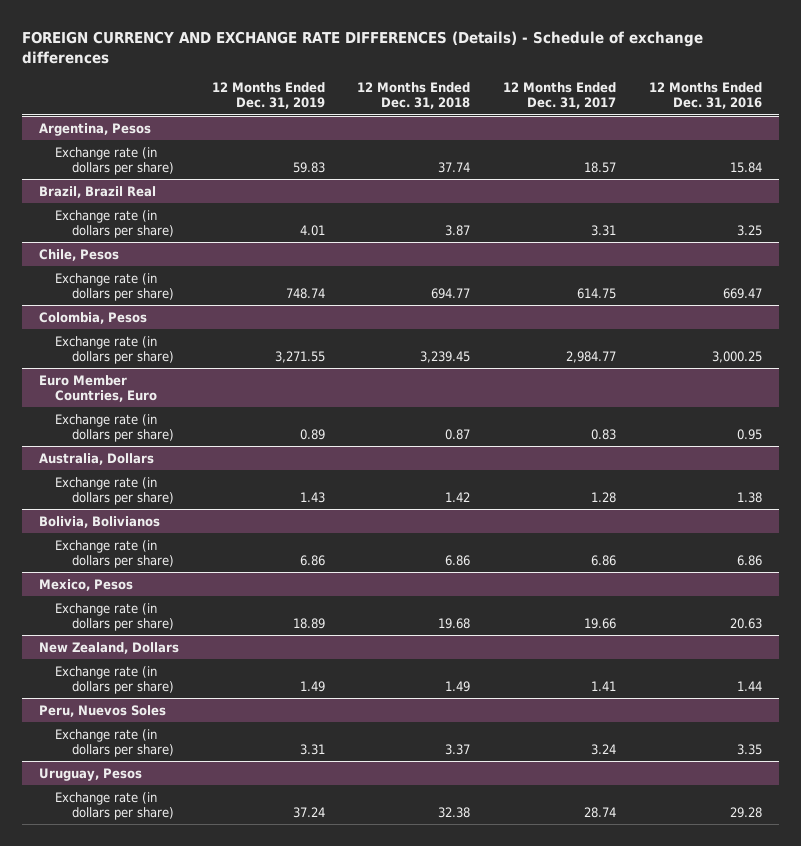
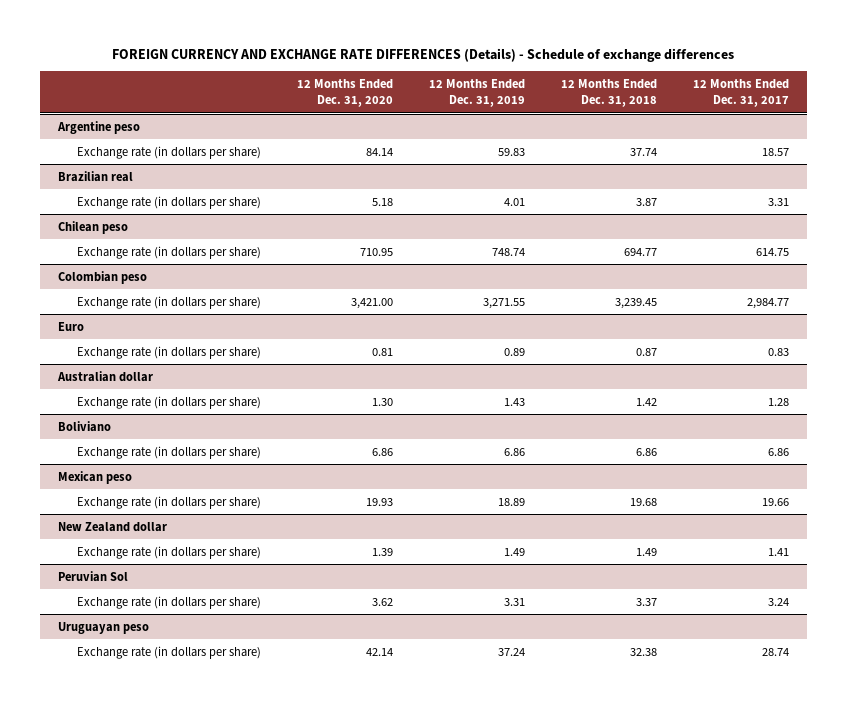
[649,82,763,110] 12 Months Ended Dec. 31, 2016 -> none
none -> [297,79,394,108] 12 Months Ended Dec. 31, 2020
[38,122,151,136] Argentina, Pesos -> [56,120,140,134] Argentine peso
[38,185,156,198] Brazil, Brazil Real -> [57,170,133,182] Brazilian real
[38,248,119,261] Chile, Pesos -> [57,220,128,234] Chilean peso
[38,311,147,324] Colombia, Pesos -> [57,270,147,284] Colombian peso
[38,374,158,402] Euro Member Countries, Euro -> [57,321,84,331] Euro
[38,452,154,465] Australia, Dollars -> [56,370,153,382] Australian dollar
[38,515,160,528] Bolivia, Bolivianos -> [57,420,111,432] Boliviano
[38,578,133,591] Mexico, Pesos -> [57,470,132,484] Mexican peso
[38,641,179,654] New Zealand, Dollars -> [57,521,167,532] New Zealand dollar
[38,704,166,717] Peru, Nuevos Soles -> none
none -> [57,570,128,582] Peruvian Sol
[38,767,142,781] Uruguay, Pesos -> [57,621,149,634] Uruguayan peso

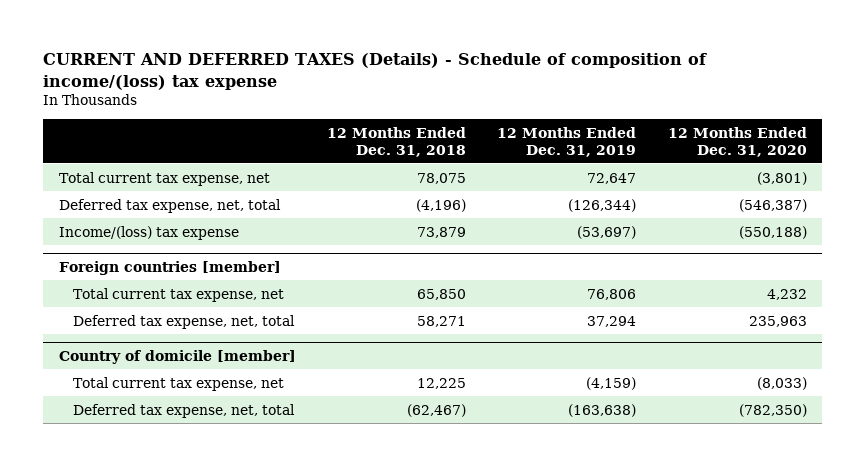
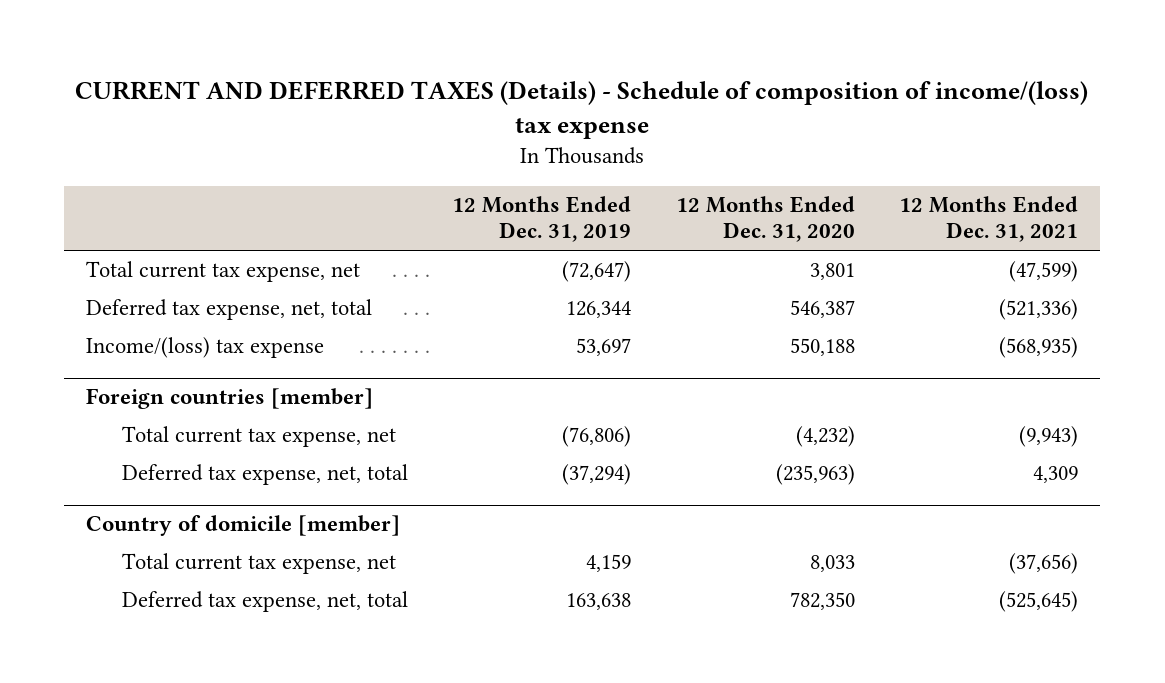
[327,126,467,157] 12 Months Ended Dec. 31, 2018 -> none
none -> [899,195,1079,243] 12 Months Ended Dec. 31, 2021
[587,172,637,184] 72,647 -> [562,261,632,283] (72,647)
[756,171,807,185] (3,801) -> [809,263,855,281] 3,801
[568,198,637,212] (126,344) -> [566,301,632,319] 126,344
[738,198,807,212] (546,387) -> [789,300,855,319] 546,387
[577,225,637,239] (53,697) -> [576,338,632,357] 53,697
[738,225,807,239] (550,188) -> [789,338,855,357] 550,188
[587,288,637,300] 76,806 -> [562,426,632,448] (76,806)
[766,288,807,300] 4,232 -> [795,426,855,448] (4,232)
[587,315,637,327] 37,294 -> [562,464,632,486] (37,294)
[748,315,807,327] 235,963 -> [775,464,855,486] (235,963)
[586,376,637,390] (4,159) -> [586,554,632,573] 4,159
[756,376,807,390] (8,033) -> [809,555,855,573] 8,033
[568,403,637,417] (163,638) -> [566,593,632,611] 163,638
[738,403,807,417] (782,350) -> [789,592,855,611] 782,350

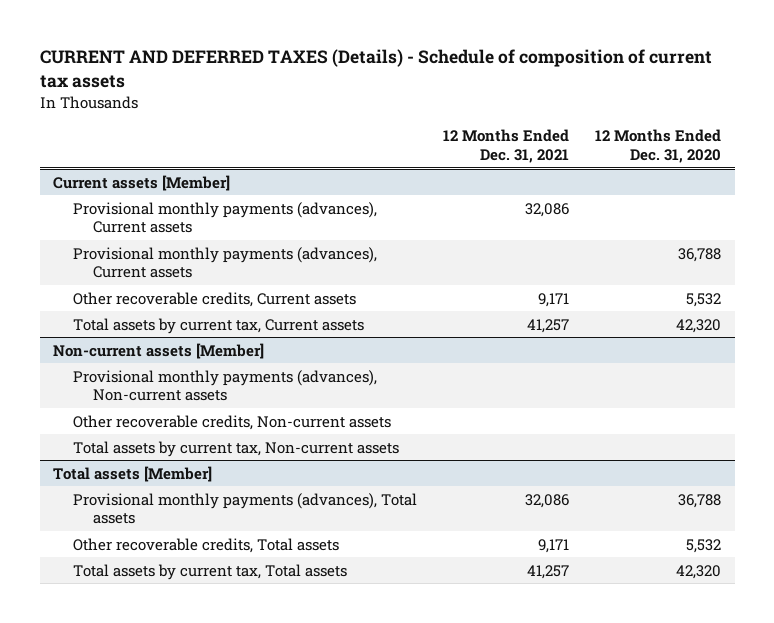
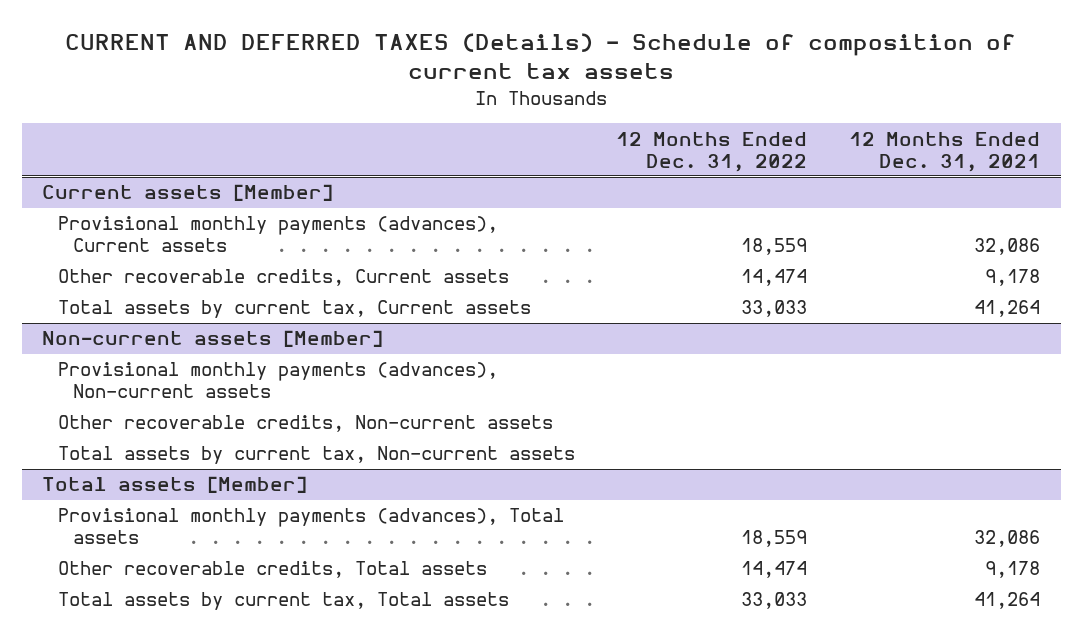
[595,129,722,164] 12 Months Ended Dec. 31, 2020 -> none
none -> [616,131,808,172] 12 Months Ended Dec. 31, 2022
[72,246,377,279] Provisional monthly payments (advances), Current assets -> none
[538,292,570,307] 9,171 -> [985,269,1041,287] 9,178
[527,318,570,333] 41,257 -> [974,300,1041,318] 41,264
[538,538,570,553] 9,171 -> [985,561,1041,579] 9,178
[527,564,570,579] 41,257 -> [974,592,1041,610] 41,264

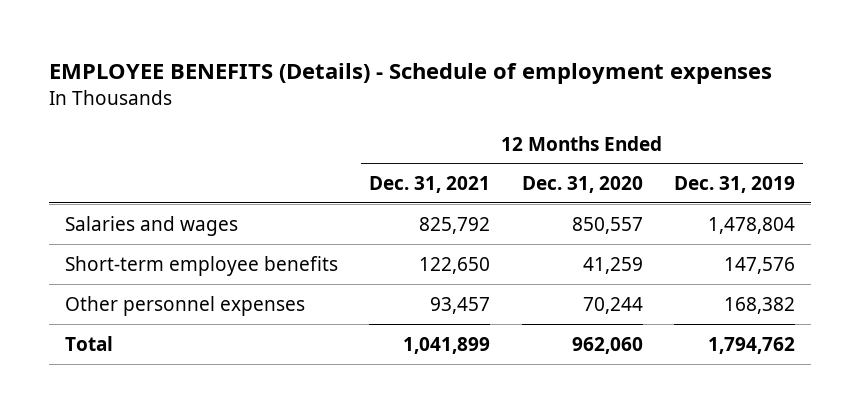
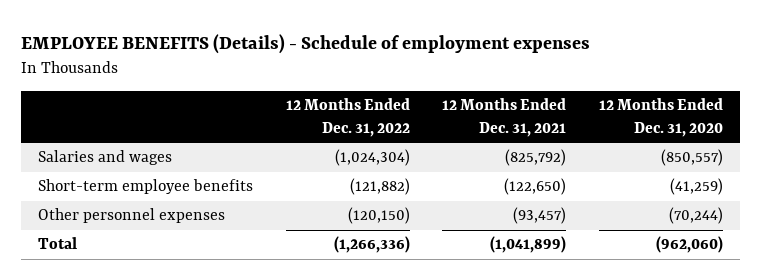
[674,176,796,194] Dec. 31, 2019 -> none
none -> [285,98,410,137] 12 Months Ended Dec. 31, 2022
[419,216,491,234] 825,792 -> [505,149,567,167] (825,792)
[571,216,643,234] 850,557 -> [661,149,724,167] (850,557)
[419,256,491,274] 122,650 -> [504,178,567,196] (122,650)
[582,256,643,274] 41,259 -> [670,178,724,196] (41,259)
[430,296,491,314] 93,457 -> [513,207,567,225] (93,457)
[582,296,643,314] 70,244 -> [669,207,724,225] (70,244)
[403,336,491,354] 1,041,899 -> [490,236,567,254] (1,041,899)
[571,336,643,354] 962,060 -> [656,236,724,254] (962,060)

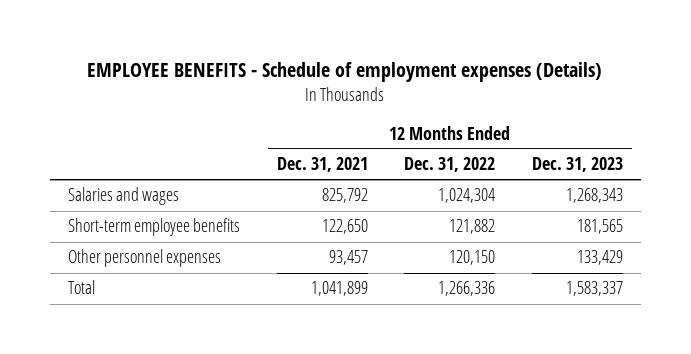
[21,33,591,54] EMPLOYEE BENEFITS (Details) - Schedule of employment expenses -> [87,62,603,83] EMPLOYEE BENEFITS - Schedule of employment expenses (Details)
[599,98,724,137] 12 Months Ended Dec. 31, 2020 -> none
none -> [531,157,623,173] Dec. 31, 2023
[334,149,410,167] (1,024,304) -> [438,188,496,204] 1,024,304
[505,149,567,167] (825,792) -> [321,188,368,204] 825,792
[349,178,410,196] (121,882) -> [449,219,496,235] 121,882
[504,178,567,196] (122,650) -> [321,219,368,235] 122,650
[347,207,410,225] (120,150) -> [449,250,496,266] 120,150
[513,207,567,225] (93,457) -> [328,250,368,266] 93,457
[333,236,410,254] (1,266,336) -> [438,281,496,297] 1,266,336
[490,236,567,254] (1,041,899) -> [310,281,368,297] 1,041,899

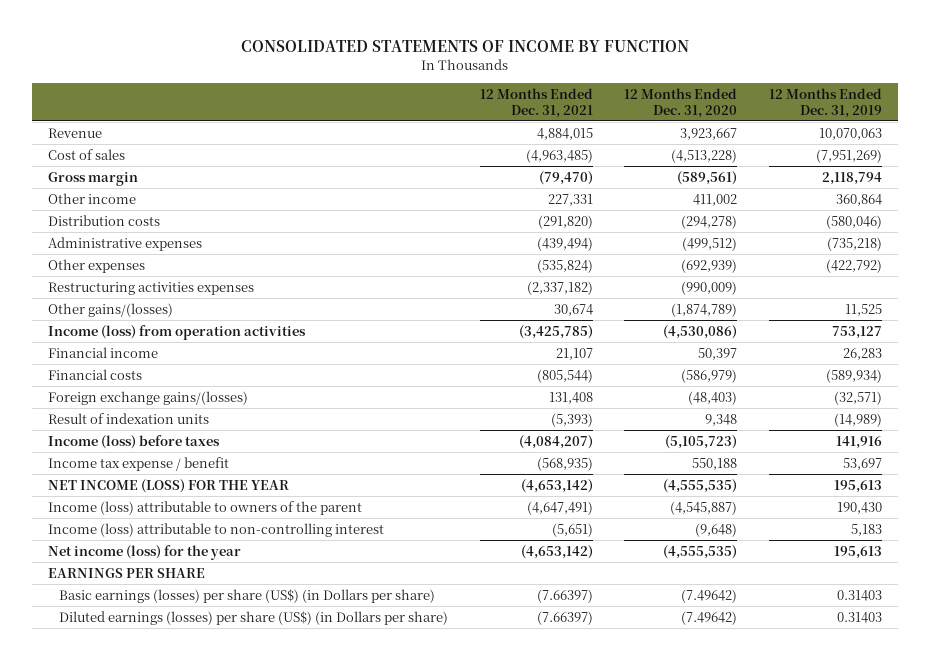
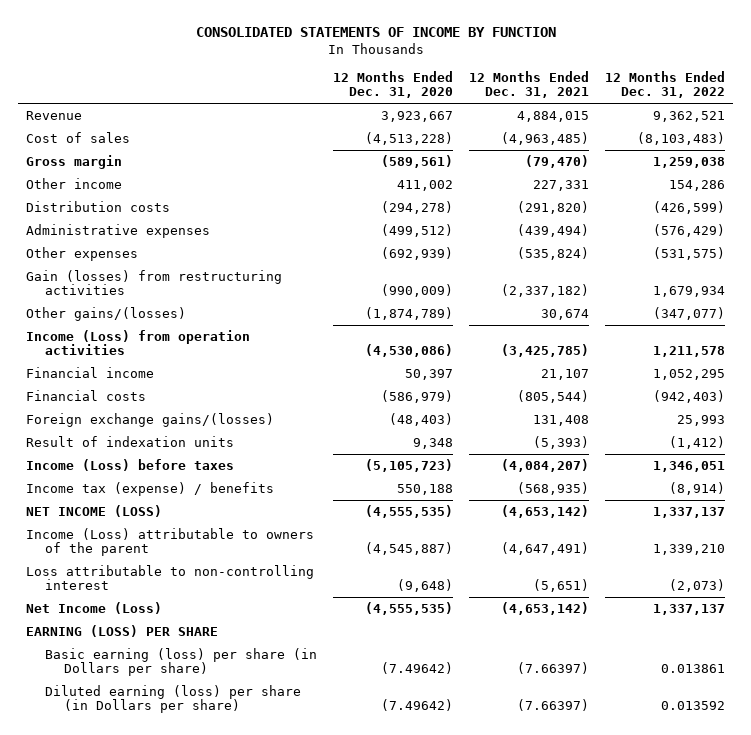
[768,87,882,118] 12 Months Ended Dec. 31, 2019 -> none
none -> [604,71,725,99] 12 Months Ended Dec. 31, 2022
[47,281,254,295] Restructuring activities expenses -> [26,269,283,296] Gain (losses) from restructuring activities
[47,324,306,340] Income (loss) from operation activities -> [26,329,251,356] Income (Loss) from operation activities
[47,434,220,449] Income (loss) before taxes -> [26,458,235,471] Income (Loss) before taxes
[47,456,229,471] Income tax expense / benefit -> [26,481,275,496] Income tax (expense) / benefits
[47,478,289,493] NET INCOME (LOSS) FOR THE YEAR -> [26,504,163,517] NET INCOME (LOSS)
[47,500,362,515] Income (loss) attributable to owners of the parent -> [26,527,315,557] Income (Loss) attributable to owners of the parent
[47,522,384,537] Income (loss) attributable to non-controlling interest -> [26,564,315,591] Loss attributable to non-controlling interest
[47,544,241,560] Net income (loss) for the year -> [26,601,163,614] Net Income (Loss)
[47,567,205,578] EARNINGS PER SHARE -> [26,624,219,637] EARNING (LOSS) PER SHARE
[58,588,435,603] Basic earnings (losses) per share (US$) (in Dollars per share) -> [44,647,317,677] Basic earning (loss) per share (in Dollars per share)
[58,610,448,625] Diluted earnings (losses) per share (US$) (in Dollars per share) -> [44,684,301,714] Diluted earning (loss) per share (in Dollars per share)

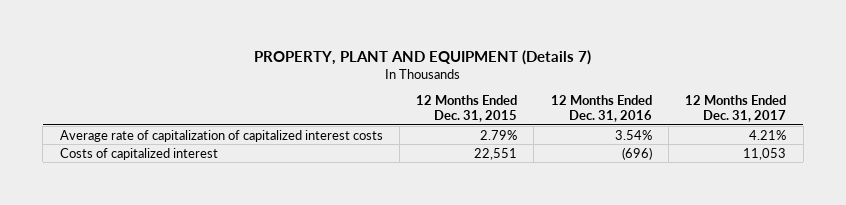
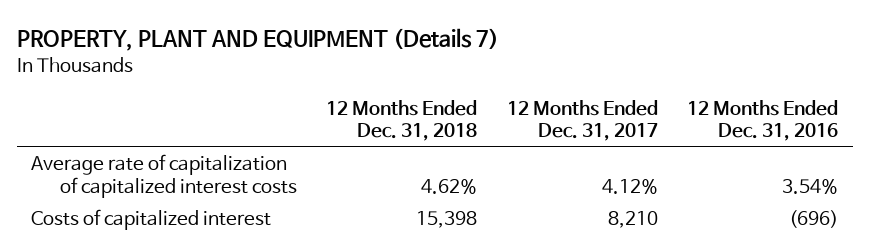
[416,95,518,123] 12 Months Ended Dec. 31, 2015 -> none
none -> [326,99,478,142] 12 Months Ended Dec. 31, 2018
[749,129,787,140] 4.21% -> [601,178,658,194] 4.12%
[743,147,787,160] 11,053 -> [607,211,658,229] 8,210

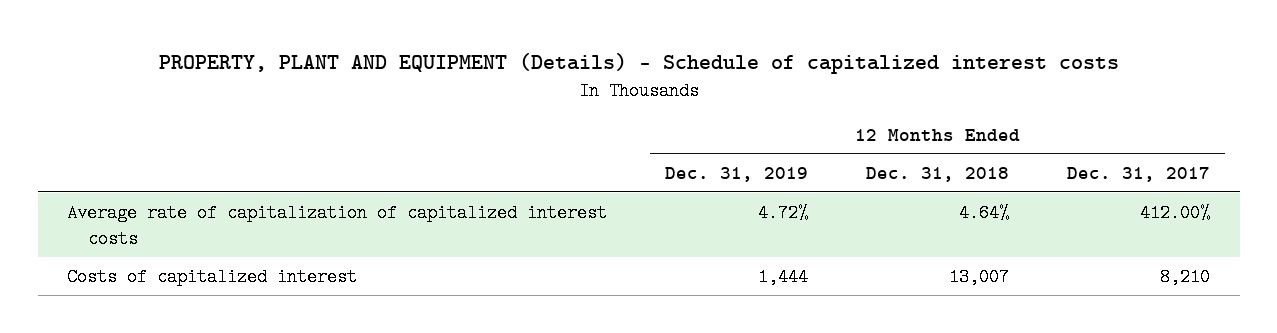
[16,28,499,52] PROPERTY, PLANT AND EQUIPMENT (Details 7) -> [158,52,1119,74] PROPERTY, PLANT AND EQUIPMENT (Details) - Schedule of capitalized interest costs
[687,99,839,142] 12 Months Ended Dec. 31, 2016 -> none
none -> [664,166,808,182] Dec. 31, 2019
[421,178,478,194] 4.62% -> [959,204,1010,223] 4.64%
[601,178,658,194] 4.12% -> [1140,204,1211,223] 412.00%
[416,211,478,229] 15,398 -> [949,268,1010,287] 13,007

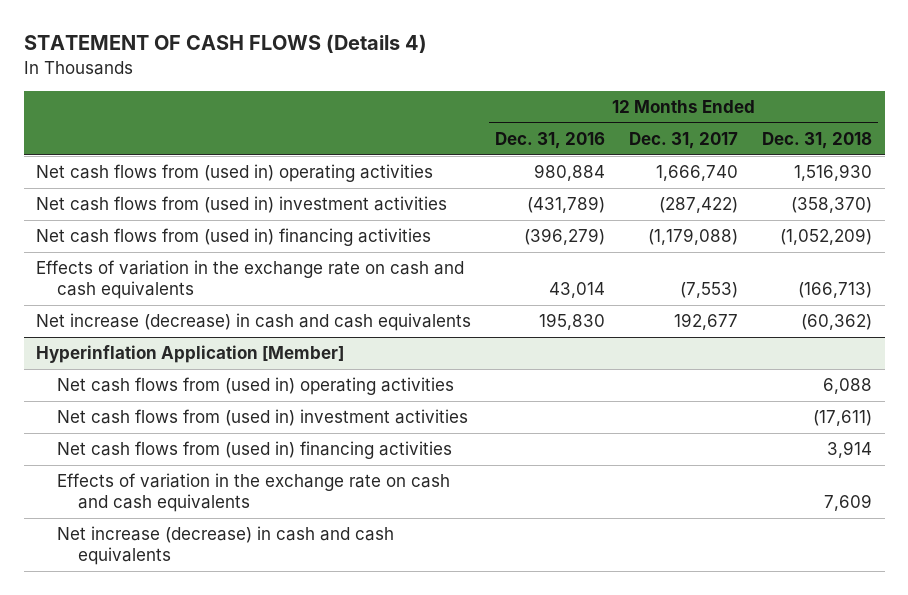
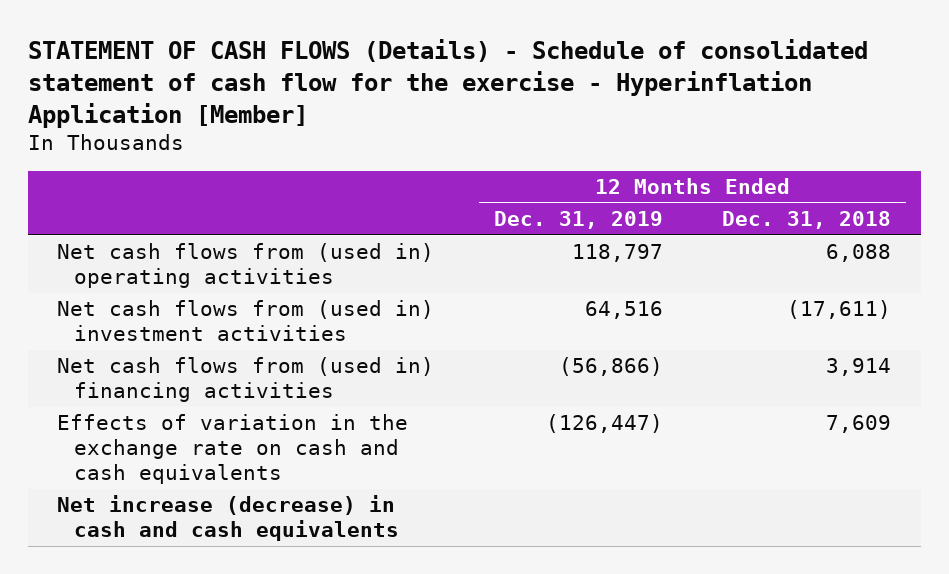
[23,34,427,54] STATEMENT OF CASH FLOWS (Details 4) -> [27,39,868,128] STATEMENT OF CASH FLOWS (Details) - Schedule of consolidated statement of cash flow for the exercise - Hyperinflation Application [Member]
[494,131,605,149] Dec. 31, 2016 -> none
[629,131,739,149] Dec. 31, 2017 -> none
none -> [493,211,663,230] Dec. 31, 2019
[35,164,433,183] Net cash flows from (used in) operating activities -> none
[35,196,447,214] Net cash flows from (used in) investment activities -> none
[35,228,431,247] Net cash flows from (used in) financing activities -> none
[35,260,464,299] Effects of variation in the exchange rate on cash and cash equivalents -> none
[35,313,471,332] Net increase (decrease) in cash and cash equivalents -> none
[35,345,344,364] Hyperinflation Application [Member] -> none

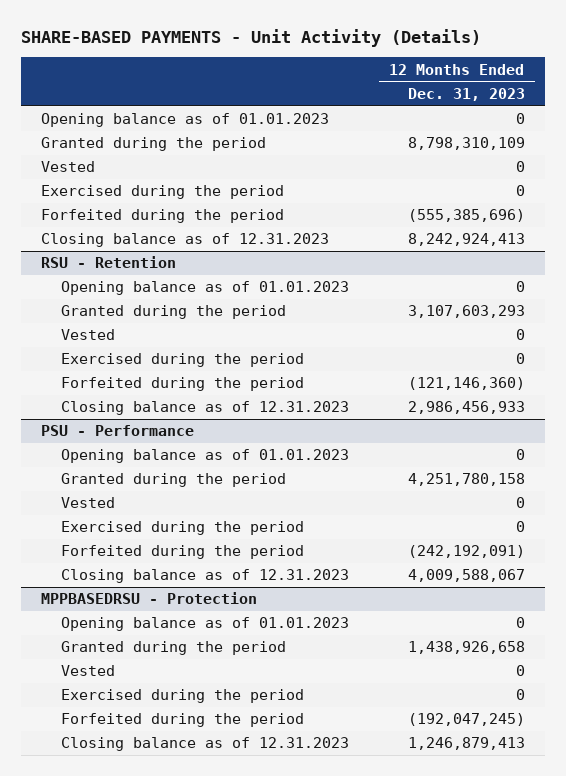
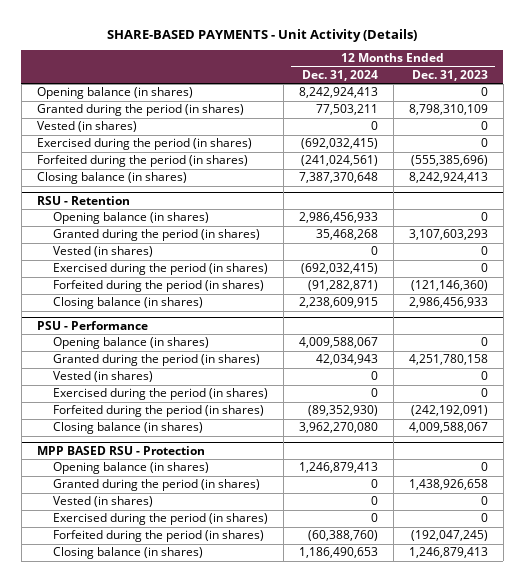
none -> [301,69,378,81] Dec. 31, 2024
[41,113,330,128] Opening balance as of 01.01.2023 -> [36,87,193,100] Opening balance (in shares)
[41,137,267,152] Granted during the period -> [36,104,244,117] Granted during the period (in shares)
[41,161,96,173] Vested -> [36,121,137,133] Vested (in shares)
[41,185,285,200] Exercised during the period -> [36,138,252,151] Exercised during the period (in shares)
[41,209,285,224] Forfeited during the period -> [36,155,248,168] Forfeited during the period (in shares)
[41,233,330,248] Closing balance as of 12.31.2023 -> [36,172,187,185] Closing balance (in shares)
[60,281,349,296] Opening balance as of 01.01.2023 -> [53,212,210,225] Opening balance (in shares)
[60,305,286,320] Granted during the period -> [53,229,261,242] Granted during the period (in shares)
[60,329,115,341] Vested -> [53,246,154,258] Vested (in shares)
[60,353,304,368] Exercised during the period -> [53,263,269,276] Exercised during the period (in shares)
[60,377,304,392] Forfeited during the period -> [53,280,265,293] Forfeited during the period (in shares)
[60,401,349,416] Closing balance as of 12.31.2023 -> [53,297,204,310] Closing balance (in shares)
[60,449,349,464] Opening balance as of 01.01.2023 -> [53,337,210,350] Opening balance (in shares)
[60,473,286,488] Granted during the period -> [53,354,261,367] Granted during the period (in shares)
[60,497,115,509] Vested -> [53,371,154,383] Vested (in shares)
[60,521,304,536] Exercised during the period -> [53,388,269,401] Exercised during the period (in shares)
[60,545,304,560] Forfeited during the period -> [53,405,265,418] Forfeited during the period (in shares)
[60,569,349,584] Closing balance as of 12.31.2023 -> [53,422,204,435] Closing balance (in shares)
[41,592,258,605] MPPBASEDRSU - Protection -> [36,446,205,456] MPP BASED RSU - Protection
[60,617,349,632] Opening balance as of 01.01.2023 -> [53,462,210,475] Opening balance (in shares)
[60,641,286,656] Granted during the period -> [53,479,261,492] Granted during the period (in shares)
[60,665,115,677] Vested -> [53,496,154,508] Vested (in shares)
[60,689,304,704] Exercised during the period -> [53,513,269,526] Exercised during the period (in shares)
[60,713,304,728] Forfeited during the period -> [53,530,265,543] Forfeited during the period (in shares)
[60,737,349,752] Closing balance as of 12.31.2023 -> [53,547,204,560] Closing balance (in shares)

